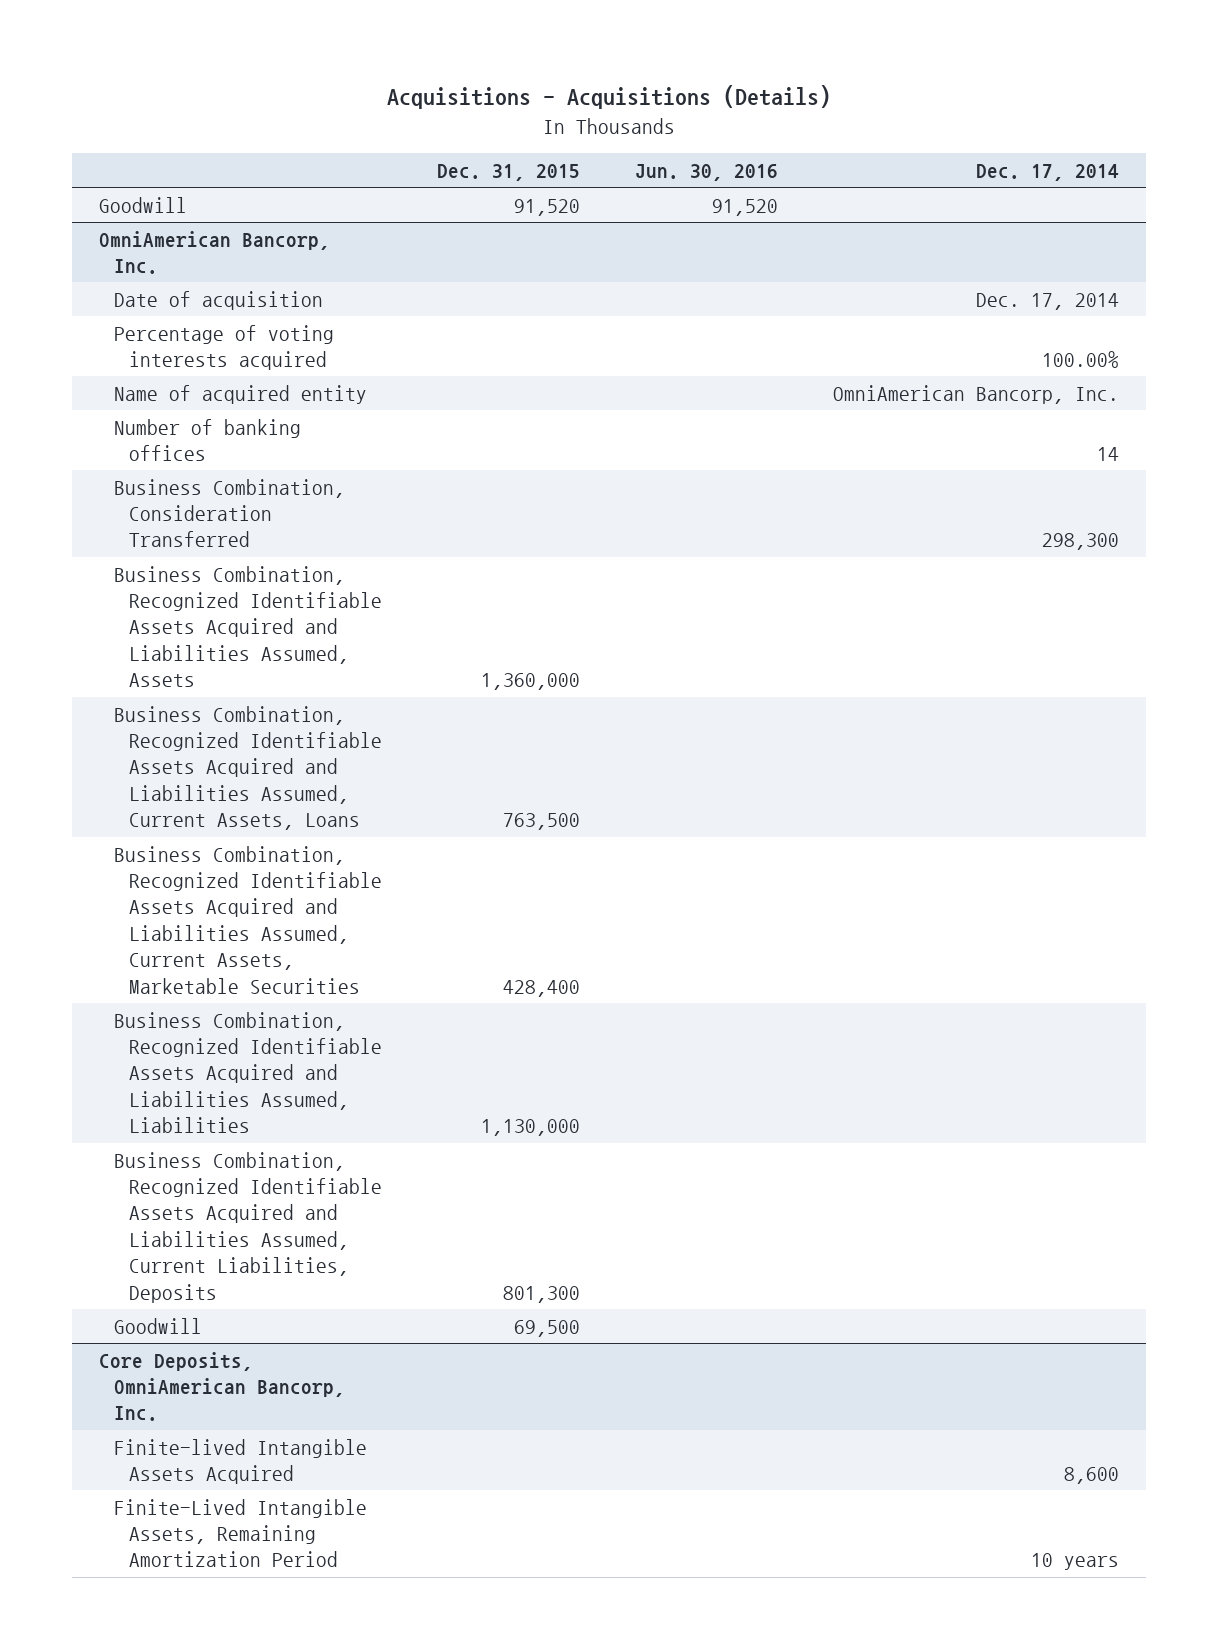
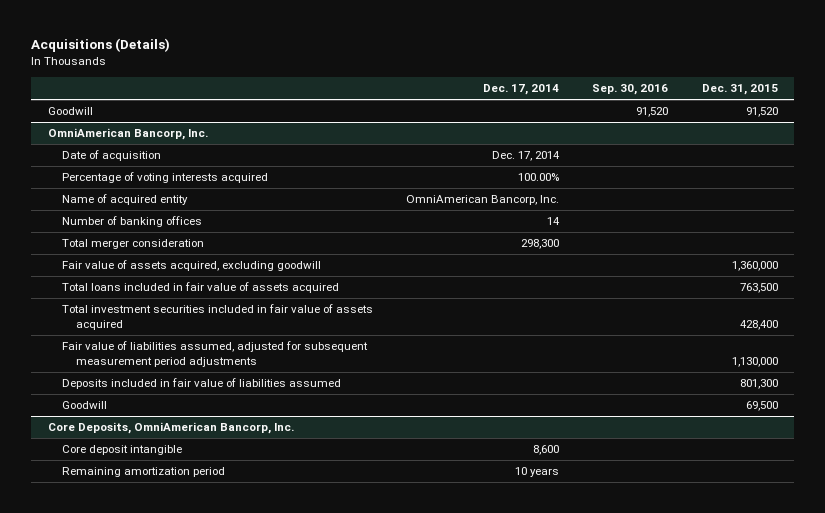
[387,85,832,110] Acquisitions - Acquisitions (Details) -> [31,38,171,53] Acquisitions (Details)
[634,164,778,182] Jun. 30, 2016 -> none
none -> [592,84,669,96] Sep. 30, 2016
[114,478,346,548] Business Combination, Consideration Transferred -> [61,239,204,250] Total merger consideration
[114,565,383,688] Business Combination, Recognized Identifiable Assets Acquired and Liabilities Assumed, Assets -> [61,260,321,272] Fair value of assets acquired, excluding goodwill
[114,705,383,831] Business Combination, Recognized Identifiable Assets Acquired and Liabilities Assumed, Current Assets, Loans -> [61,282,339,294] Total loans included in fair value of assets acquired
[114,845,383,994] Business Combination, Recognized Identifiable Assets Acquired and Liabilities Assumed, Current Assets, Marketable Securities -> [61,304,373,330] Total investment securities included in fair value of assets acquired
[114,1011,383,1134] Business Combination, Recognized Identifiable Assets Acquired and Liabilities Assumed, Liabilities -> [61,341,368,367] Fair value of liabilities assumed, adjusted for subsequent measurement period adjustments
[114,1151,383,1303] Business Combination, Recognized Identifiable Assets Acquired and Liabilities Assumed, Current Liabilities, Deposits -> [61,378,341,390] Deposits included in fair value of liabilities assumed
[114,1438,368,1485] Finite-lived Intangible Assets Acquired -> [61,445,182,456] Core deposit intangible
[114,1498,368,1568] Finite-Lived Intangible Assets, Remaining Amortization Period -> [61,467,225,478] Remaining amortization period

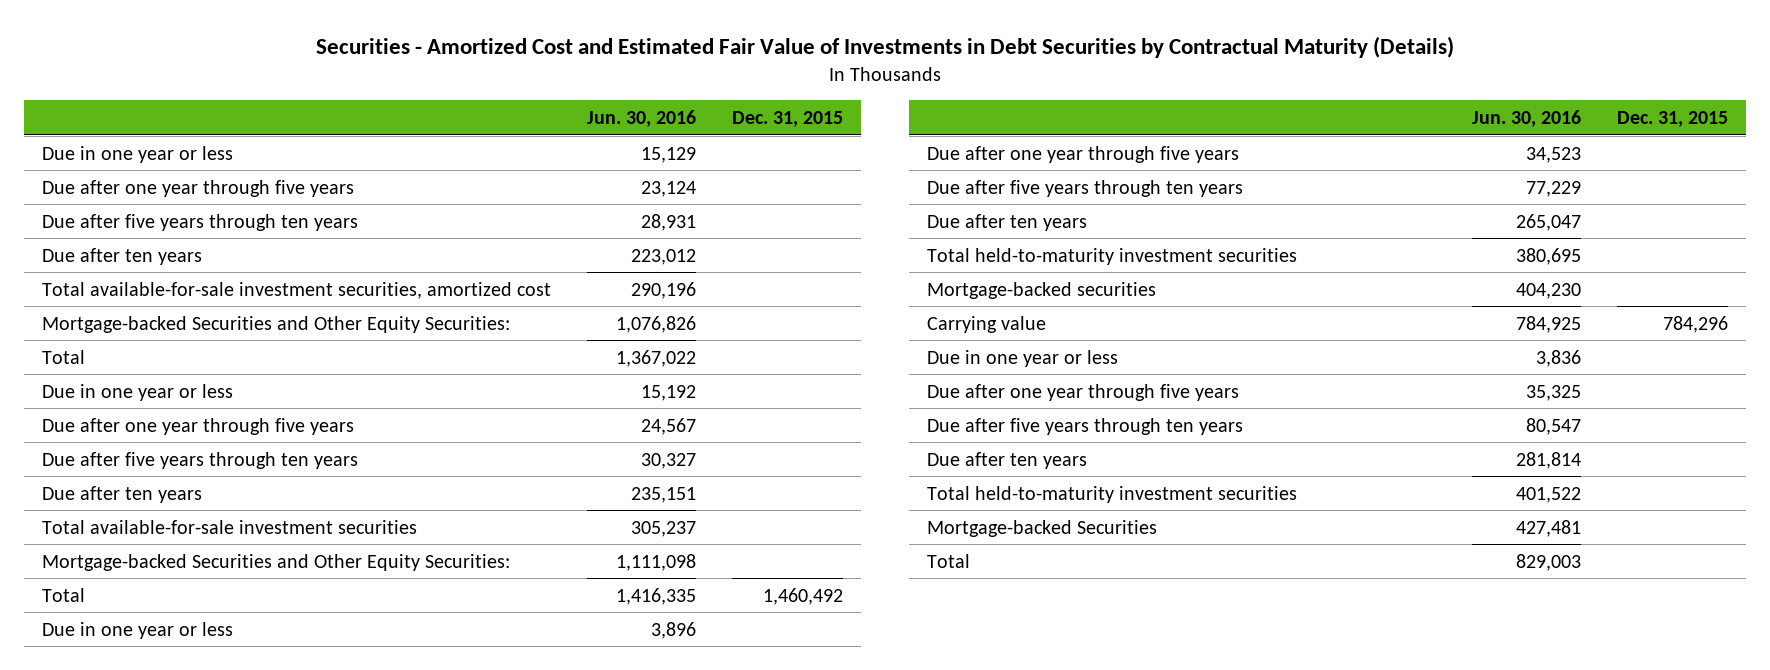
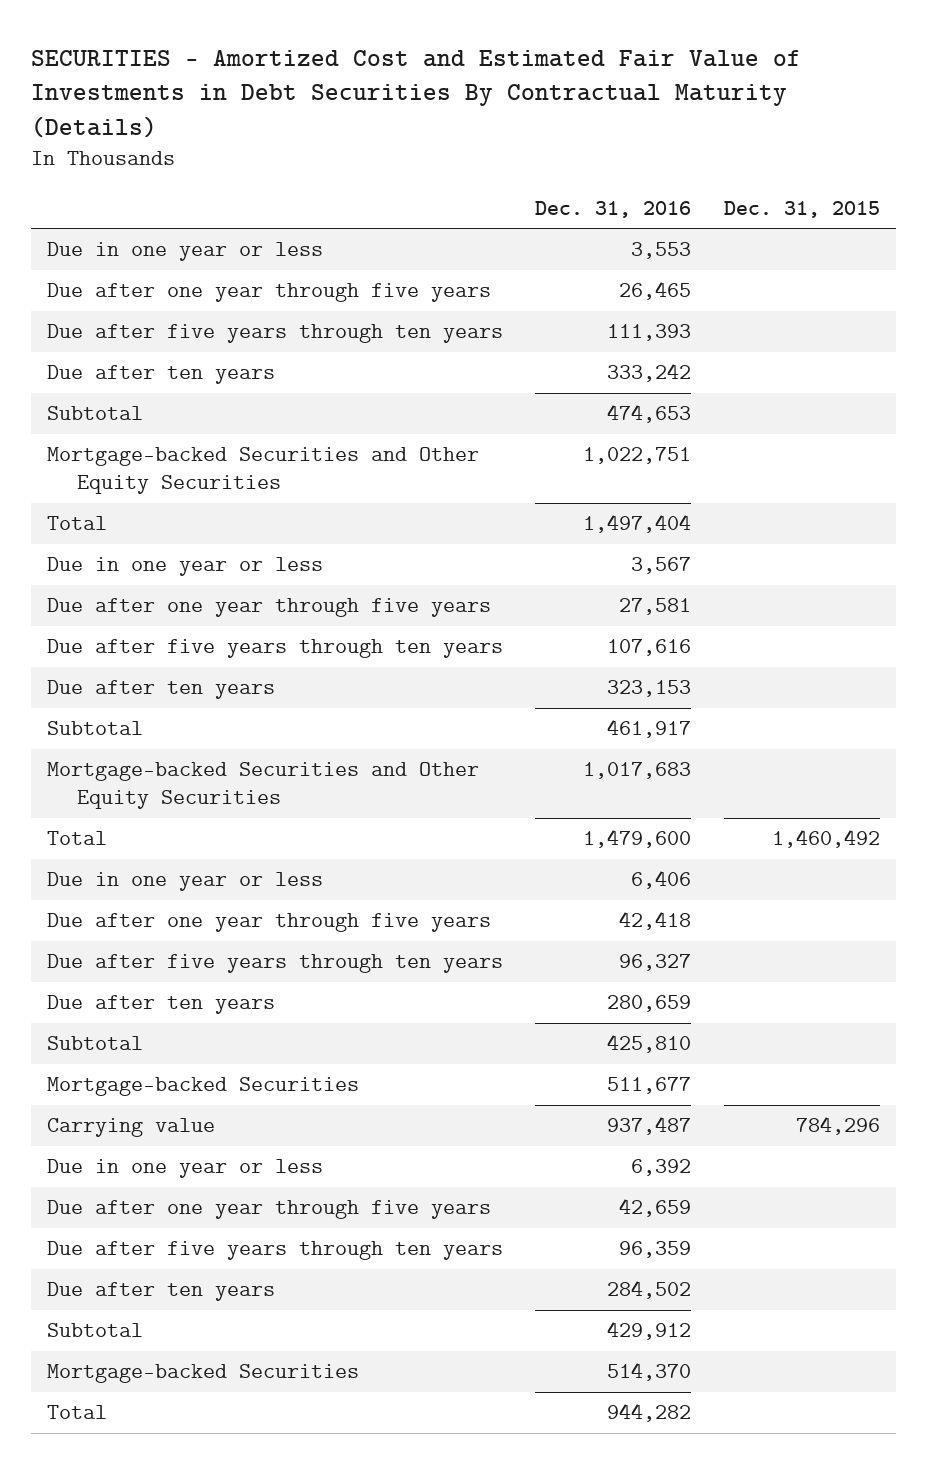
[315,36,1454,59] Securities - Amortized Cost and Estimated Fair Value of Investments in Debt Securities by Contractual Maturity (Details) -> [30,49,801,139] SECURITIES - Amortized Cost and Estimated Fair Value of Investments in Debt Securities By Contractual Maturity (Details)
[586,109,696,127] Jun. 30, 2016 -> none
none -> [535,200,692,218] Dec. 31, 2016
[41,281,551,299] Total available-for-sale investment securities, amortized cost -> [47,406,144,421] Subtotal
[41,315,510,333] Mortgage-backed Securities and Other Equity Securities: -> [47,447,480,495] Mortgage-backed Securities and Other Equity Securities
[41,519,417,534] Total available-for-sale investment securities -> [47,721,144,736] Subtotal
[41,553,510,571] Mortgage-backed Securities and Other Equity Securities: -> [47,762,480,810] Mortgage-backed Securities and Other Equity Securities
[927,247,1298,265] Total held-to-maturity investment securities -> [47,1036,144,1051] Subtotal
[927,281,1157,299] Mortgage-backed securities -> [47,1077,360,1097] Mortgage-backed Securities
[927,485,1298,503] Total held-to-maturity investment securities -> [47,1323,144,1338] Subtotal

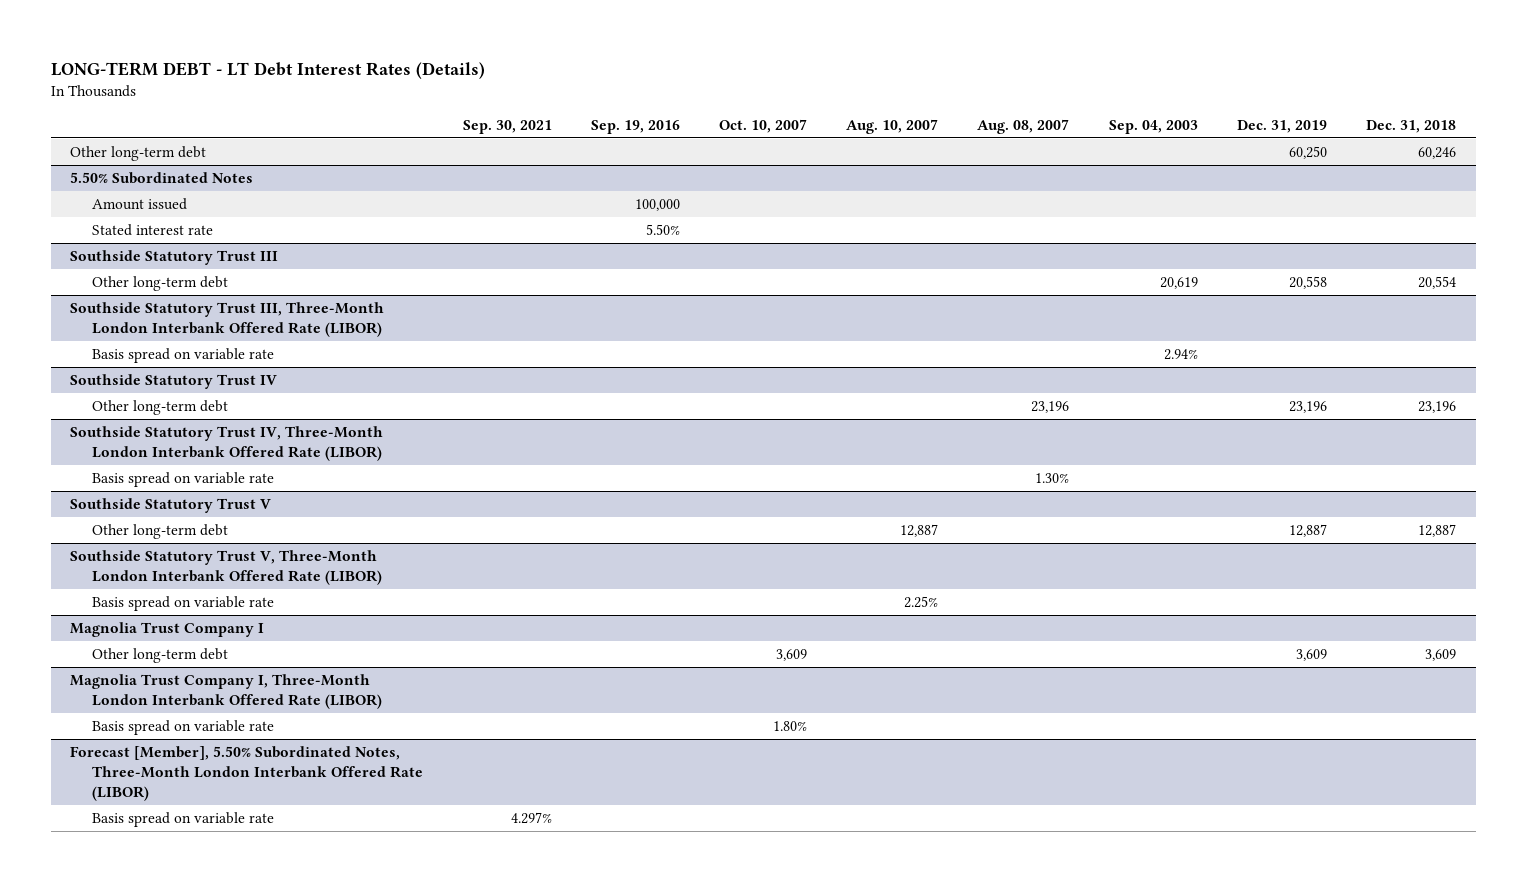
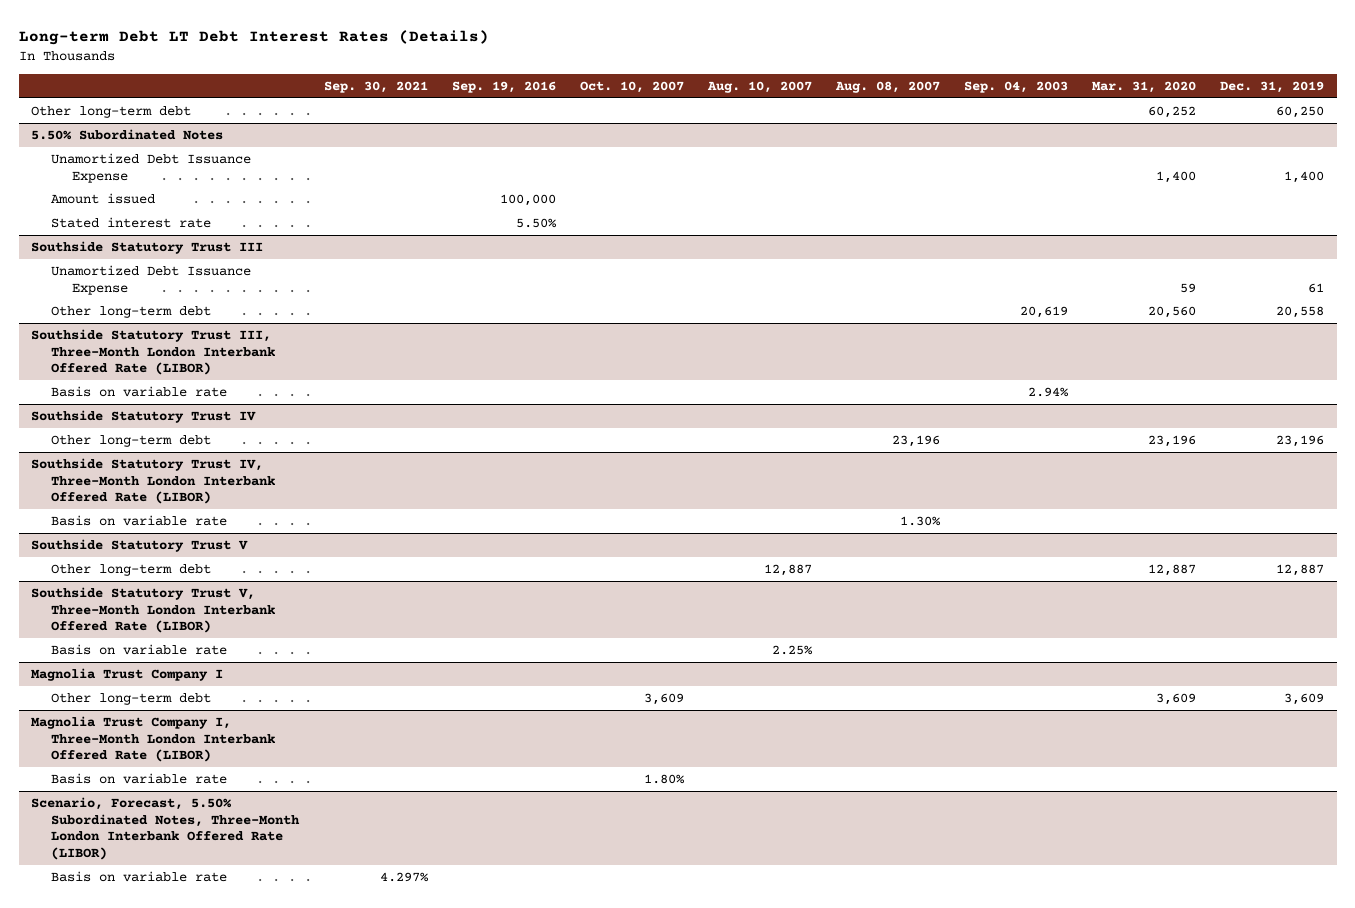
[50,61,485,79] LONG-TERM DEBT - LT Debt Interest Rates (Details) -> [18,29,489,45] Long-term Debt LT Debt Interest Rates (Details)
[1366,119,1457,133] Dec. 31, 2018 -> none
none -> [1092,80,1197,93] Mar. 31, 2020
none -> [51,152,252,183] Unamortized Debt Issuance Expense
none -> [51,264,252,295] Unamortized Debt Issuance Expense
[92,348,275,364] Basis spread on variable rate -> [51,385,228,397] Basis on variable rate
[92,472,275,488] Basis spread on variable rate -> [51,514,228,526] Basis on variable rate
[92,596,275,612] Basis spread on variable rate -> [51,643,228,655] Basis on variable rate
[92,720,275,736] Basis spread on variable rate -> [51,772,228,784] Basis on variable rate
[70,746,424,801] Forecast [Member], 5.50% Subordinated Notes, Three-Month London Interbank Offered Rate (LIBOR) -> [30,796,301,861] Scenario, Forecast, 5.50% Subordinated Notes, Three-Month London Interbank Offered Rate (LIBOR)
[92,812,275,828] Basis spread on variable rate -> [51,870,228,882] Basis on variable rate

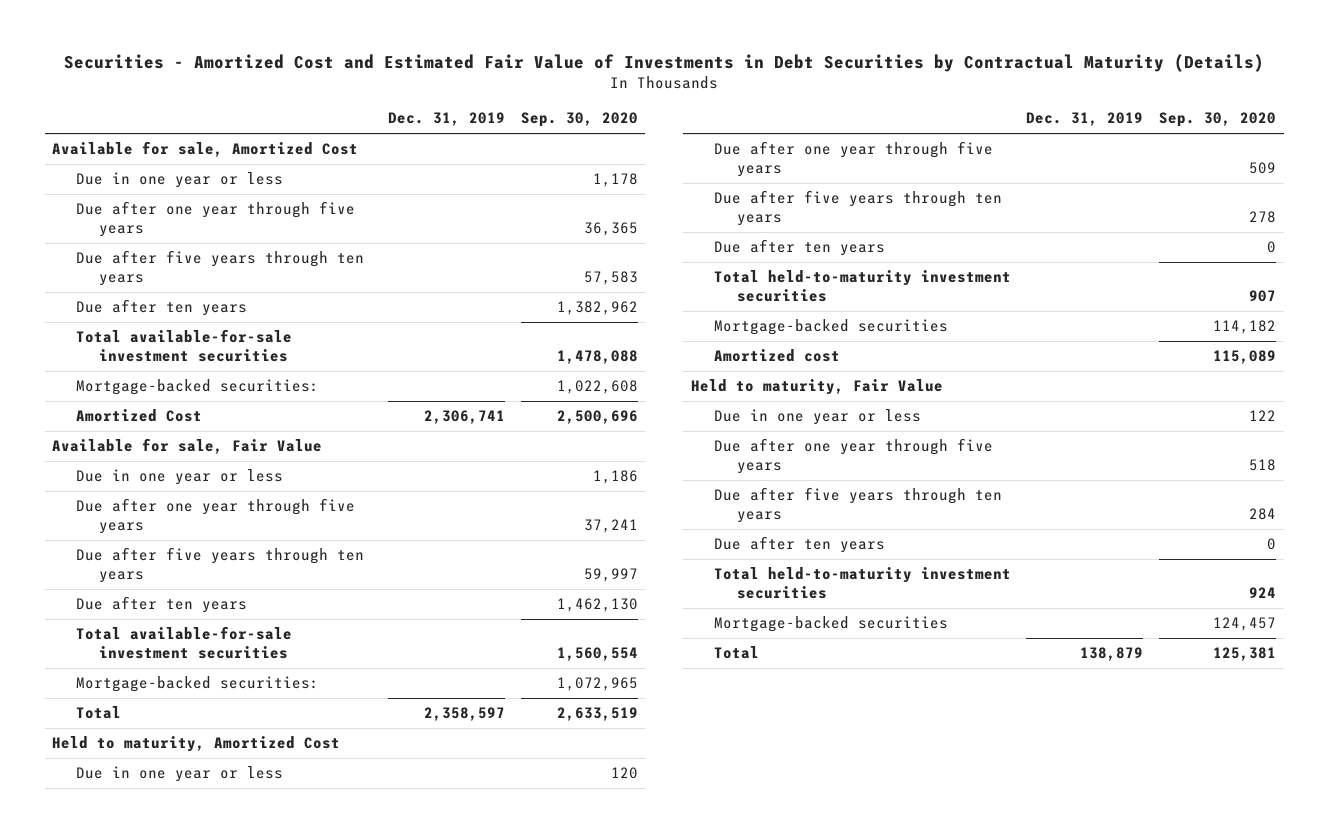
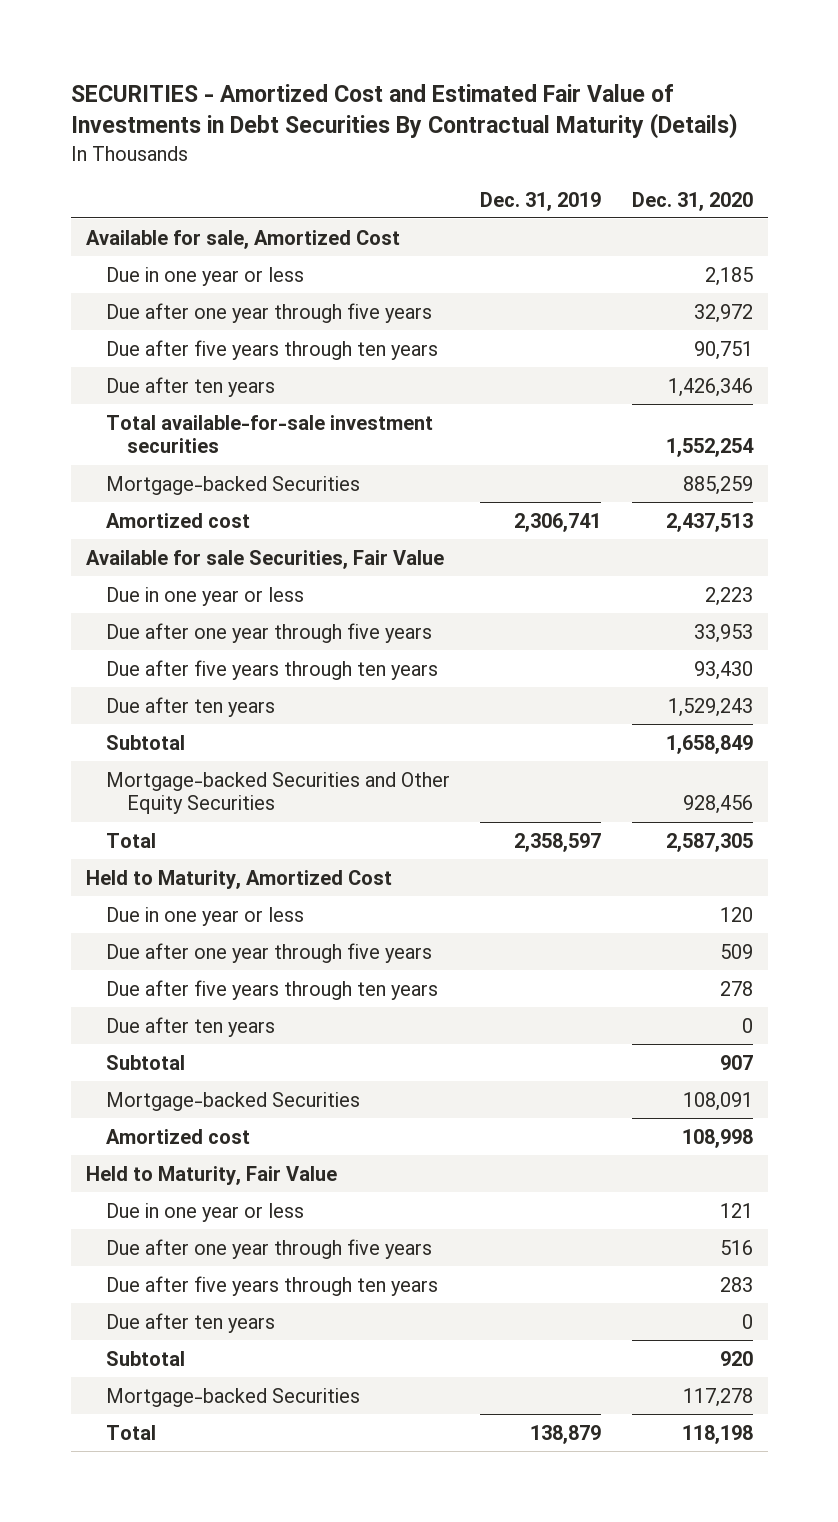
[64,54,1265,73] Securities - Amortized Cost and Estimated Fair Value of Investments in Debt Securities by Contractual Maturity (Details) -> [70,84,738,140] SECURITIES - Amortized Cost and Estimated Fair Value of Investments in Debt Securities By Contractual Maturity (Details)
[520,112,638,128] Sep. 30, 2020 -> none
none -> [631,191,753,211] Dec. 31, 2020
[75,379,319,396] Mortgage-backed securities: -> [106,475,361,495] Mortgage-backed Securities
[75,409,202,423] Amortized Cost -> [106,512,251,528] Amortized cost
[52,438,323,455] Available for sale, Fair Value -> [85,549,444,569] Available for sale Securities, Fair Value
[75,626,292,660] Total available-for-sale investment securities -> [106,734,186,750] Subtotal
[75,676,319,693] Mortgage-backed securities: -> [106,771,451,815] Mortgage-backed Securities and Other Equity Securities
[52,736,341,753] Held to maturity, Amortized Cost -> [85,869,392,889] Held to Maturity, Amortized Cost
[713,270,1011,303] Total held-to-maturity investment securities -> [106,1054,186,1070] Subtotal
[713,319,948,336] Mortgage-backed securities -> [106,1091,361,1111] Mortgage-backed Securities
[690,379,943,396] Held to maturity, Fair Value -> [85,1165,337,1185] Held to Maturity, Fair Value
[713,567,1011,600] Total held-to-maturity investment securities -> [106,1350,186,1366] Subtotal
[713,616,948,633] Mortgage-backed securities -> [106,1387,361,1407] Mortgage-backed Securities

